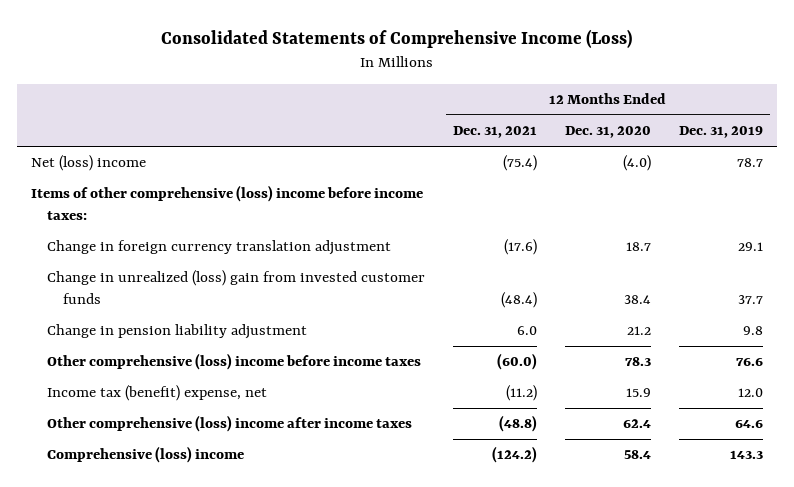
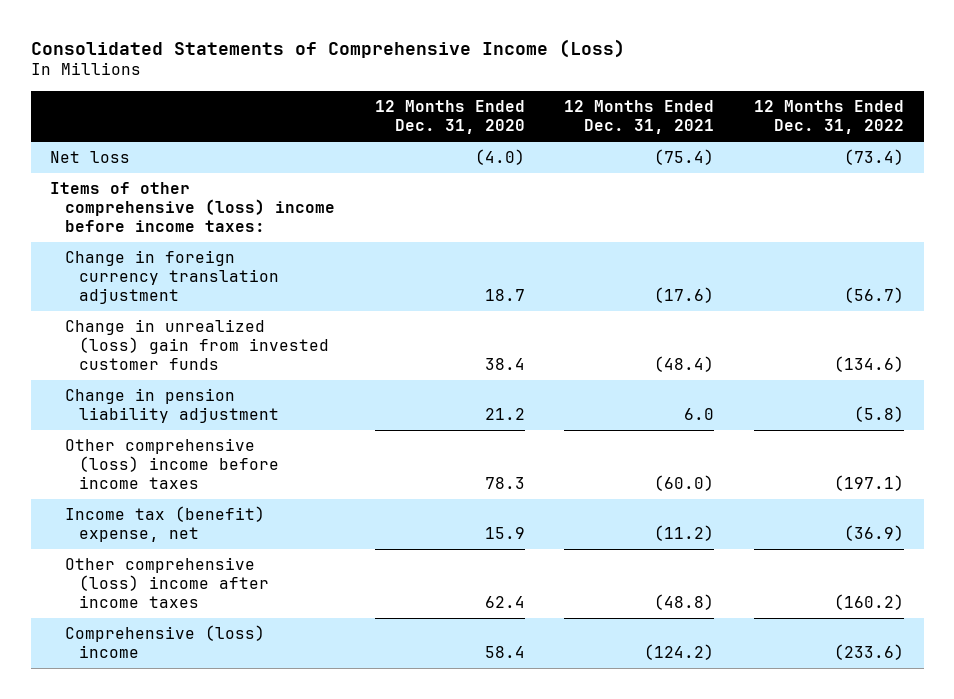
[679,126,764,139] Dec. 31, 2019 -> none
none -> [753,99,904,134] 12 Months Ended Dec. 31, 2022
[30,155,146,172] Net (loss) income -> [50,151,131,164] Net loss

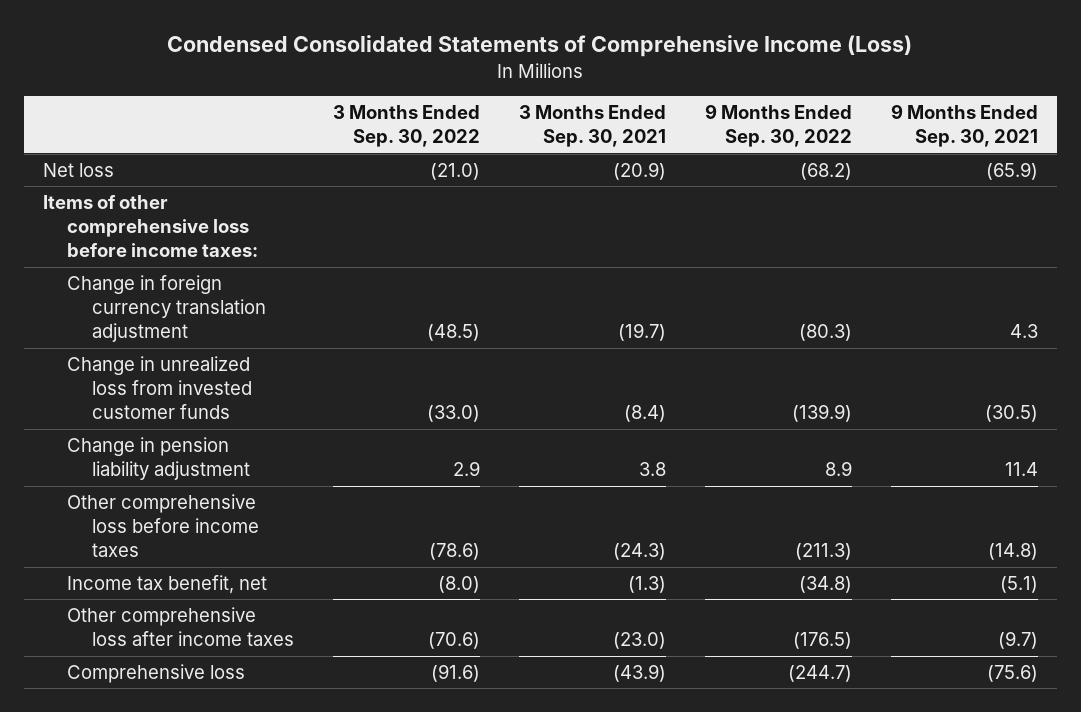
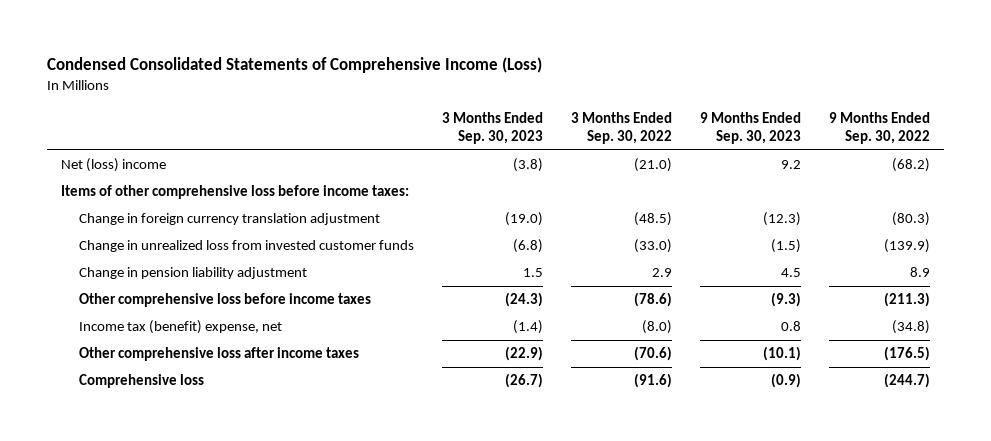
[518,105,666,148] 3 Months Ended Sep. 30, 2021 -> none
[890,104,1038,148] 9 Months Ended Sep. 30, 2021 -> none
none -> [441,111,543,145] 3 Months Ended Sep. 30, 2023
none -> [700,111,802,145] 9 Months Ended Sep. 30, 2023
[43,163,115,178] Net loss -> [60,158,166,173] Net (loss) income
[67,575,268,595] Income tax benefit, net -> [78,320,282,335] Income tax (benefit) expense, net

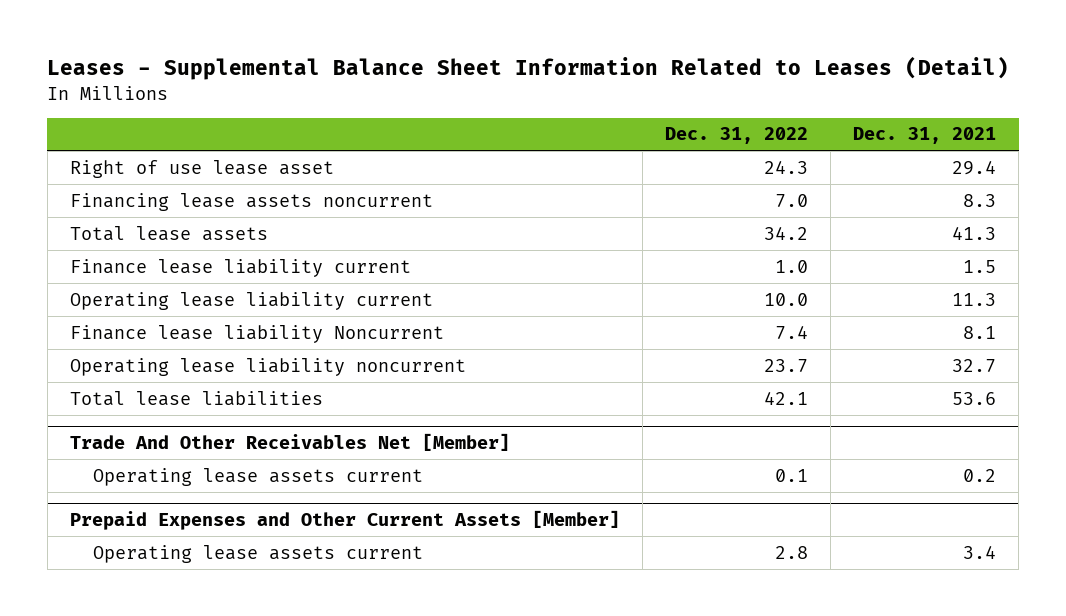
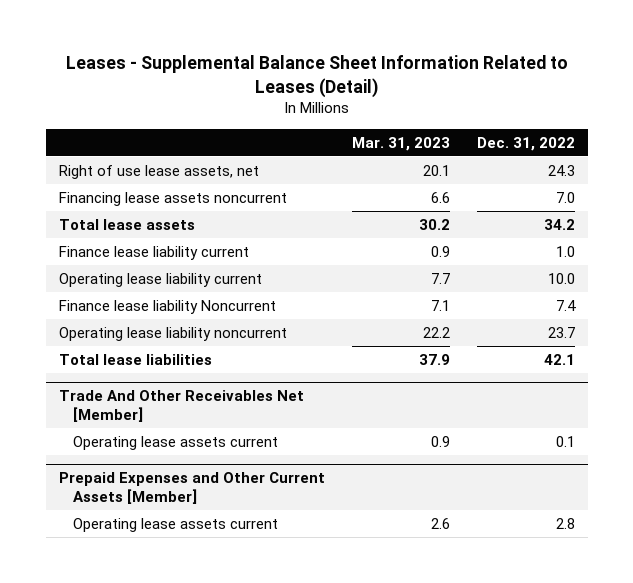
[853,127,997,145] Dec. 31, 2021 -> none
none -> [351,136,450,151] Mar. 31, 2023
[70,159,335,178] Right of use lease asset -> [58,165,259,180] Right of use lease assets, net

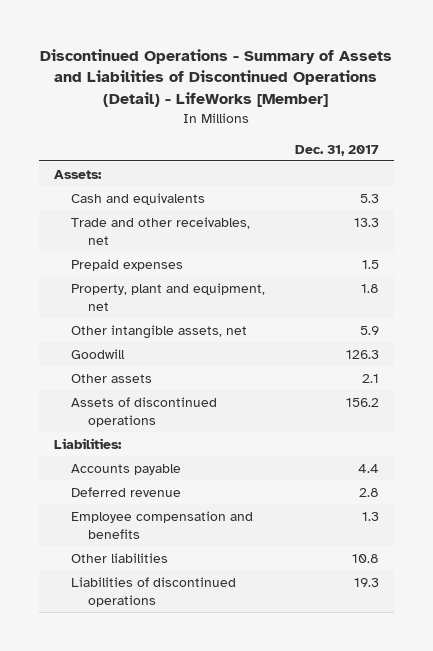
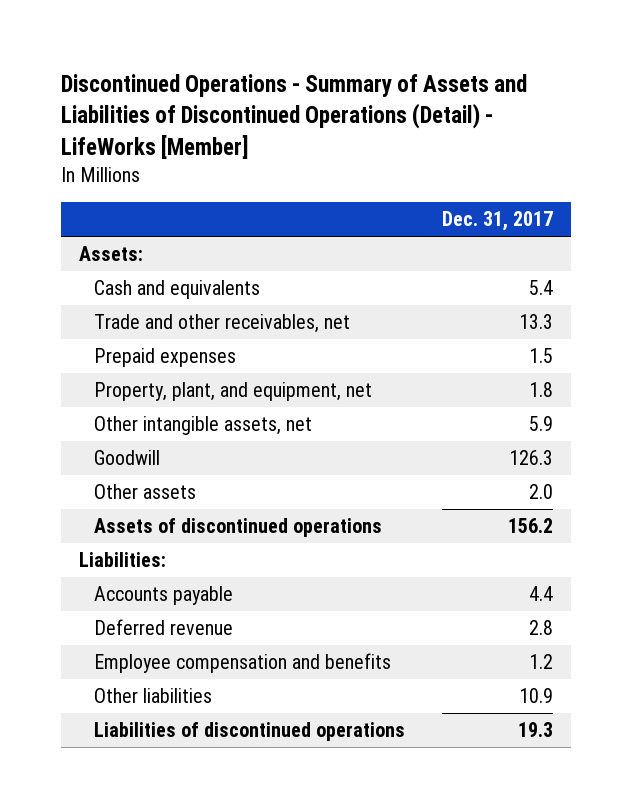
[359,193,379,203] 5.3 -> [528,280,553,296] 5.4
[70,282,265,311] Property, plant and equipment, net -> [93,382,372,402] Property, plant, and equipment, net
[361,373,379,383] 2.1 -> [528,484,553,500] 2.0
[361,511,379,521] 1.3 -> [528,654,553,670] 1.2
[351,553,379,563] 10.8 -> [518,688,553,704] 10.9

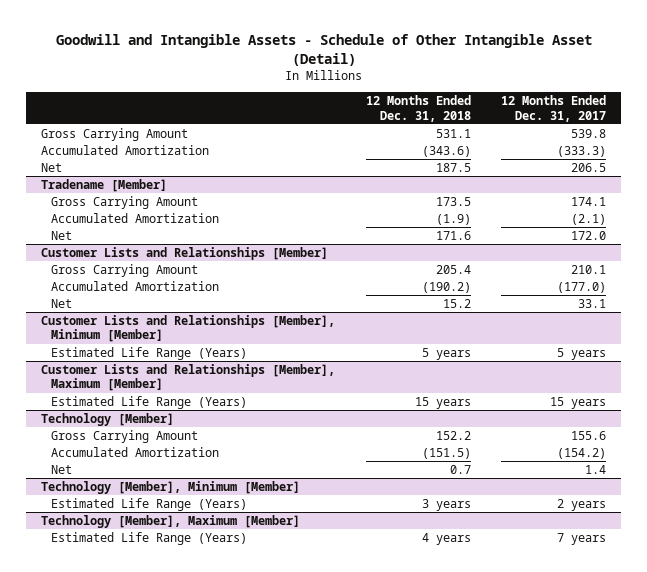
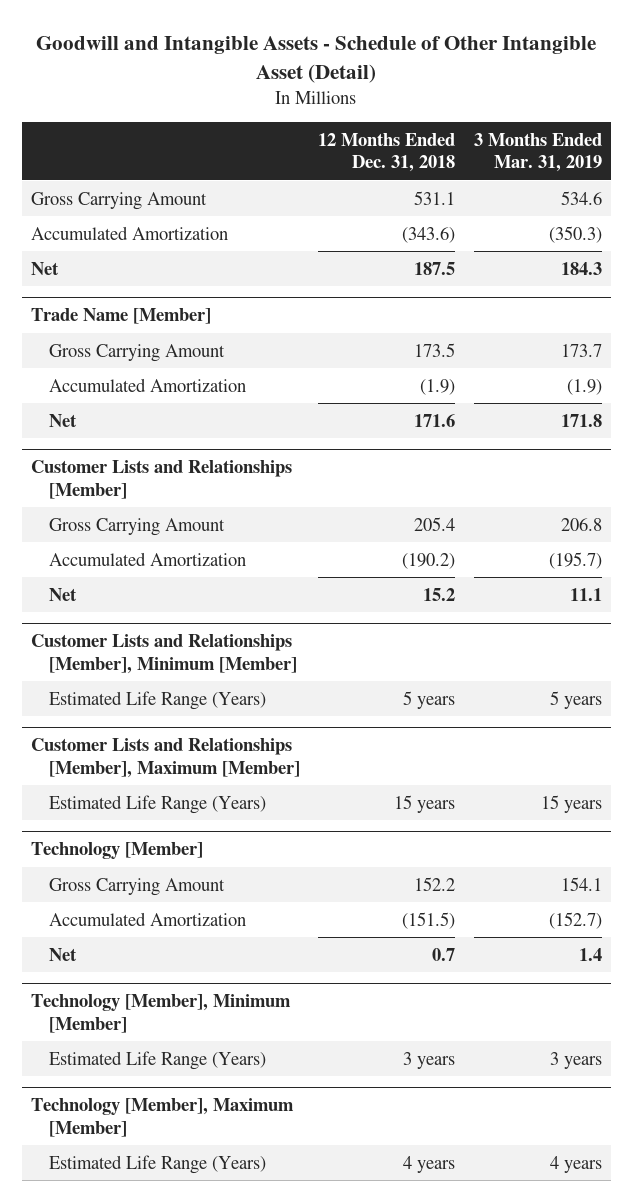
[501,95,607,122] 12 Months Ended Dec. 31, 2017 -> none
none -> [473,132,602,173] 3 Months Ended Mar. 31, 2019
[41,179,168,193] Tradename [Member] -> [31,308,212,325] Trade Name [Member]

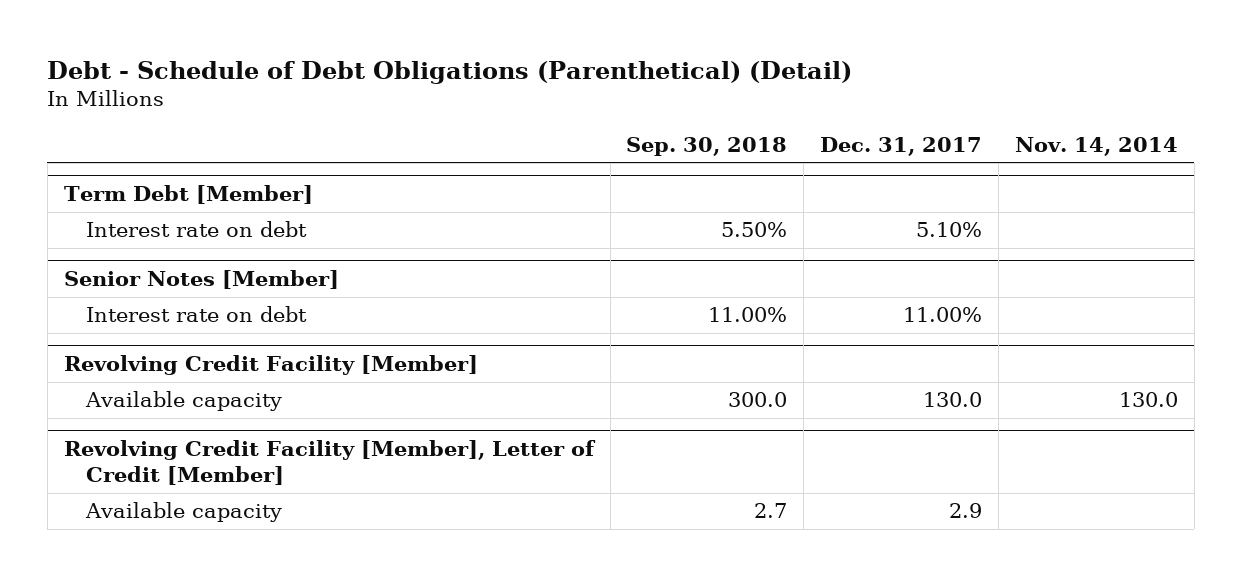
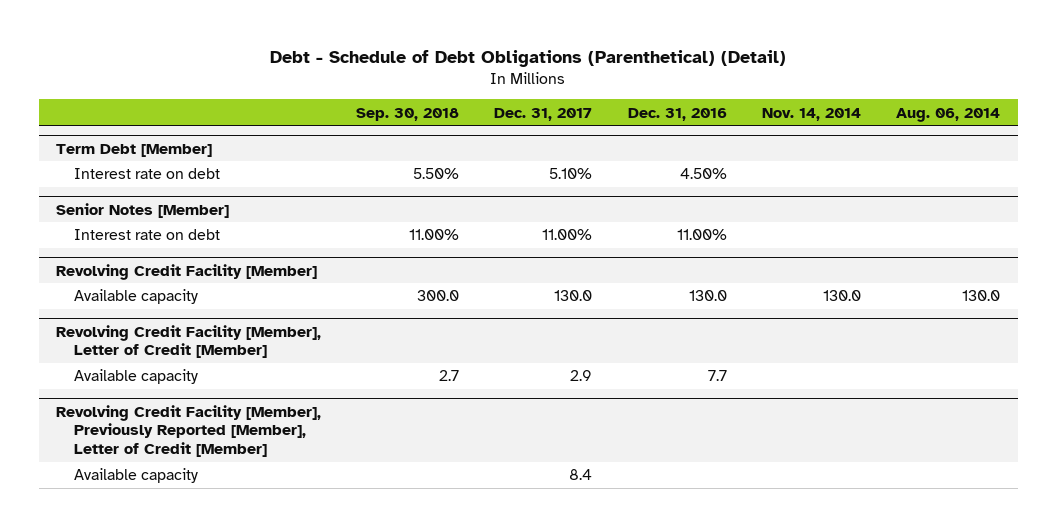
none -> [627,107,727,121] Dec. 31, 2016
none -> [896,107,1001,122] Aug. 06, 2014
none -> [56,404,322,458] Revolving Credit Facility [Member], Previously Reported [Member], Letter of Credit [Member]
none -> [74,468,199,484] Available capacity

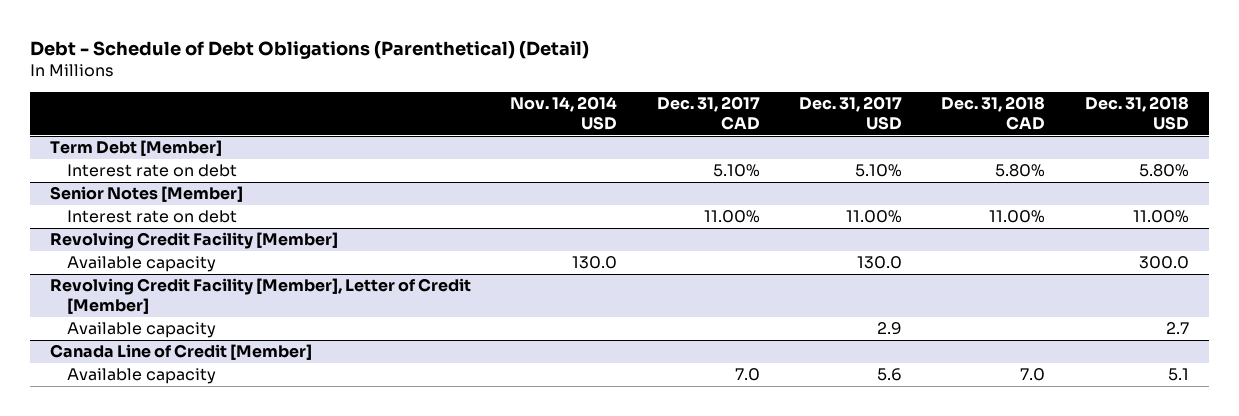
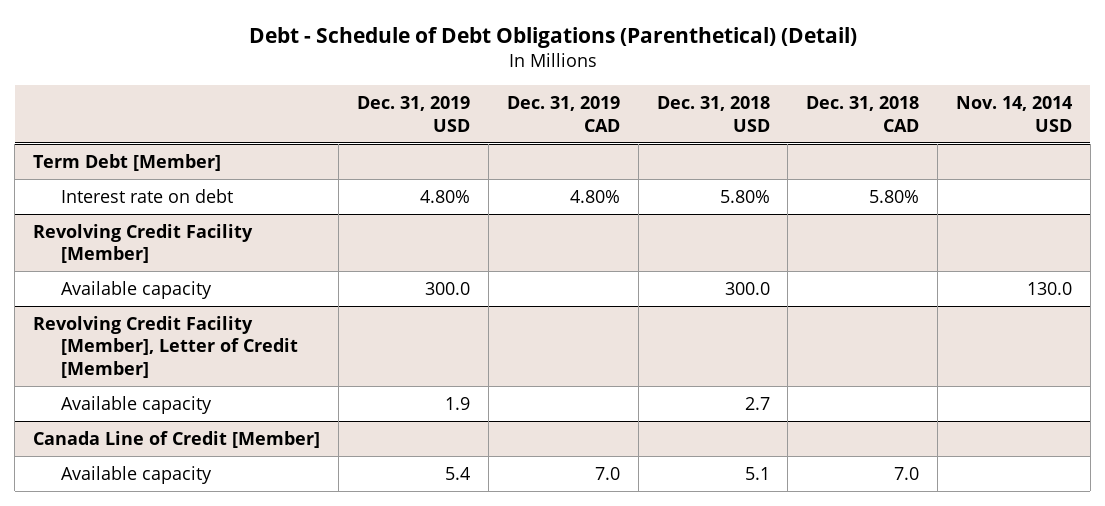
[656,96,760,130] Dec. 31, 2017 CAD -> none
[799,96,903,130] Dec. 31, 2017 USD -> none
none -> [356,96,470,132] Dec. 31, 2019 USD
none -> [506,96,620,132] Dec. 31, 2019 CAD
[49,186,243,203] Senior Notes [Member] -> none
[67,210,238,224] Interest rate on debt -> none

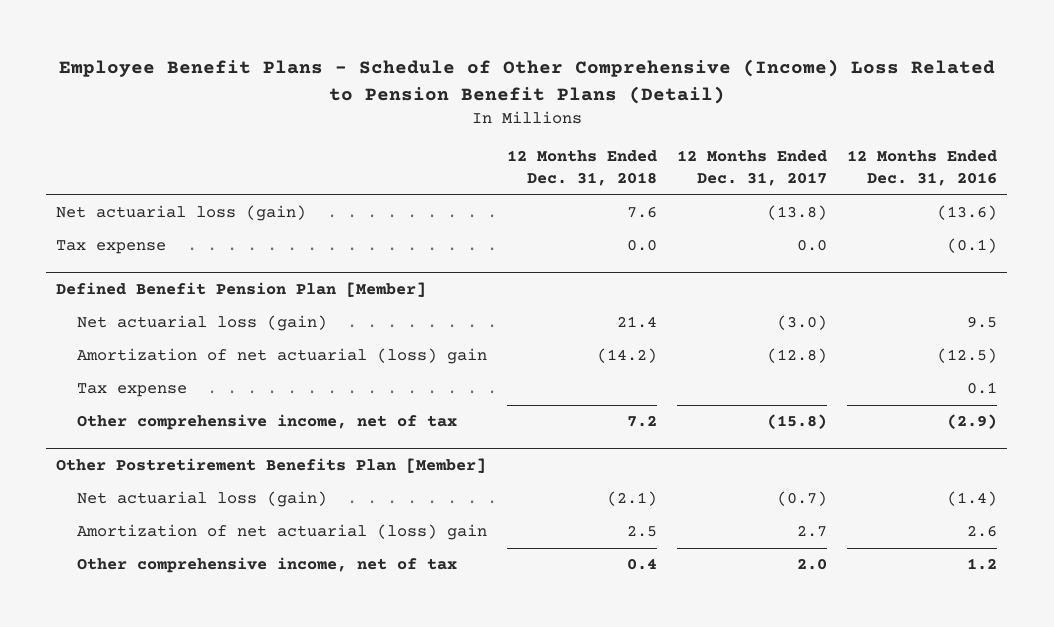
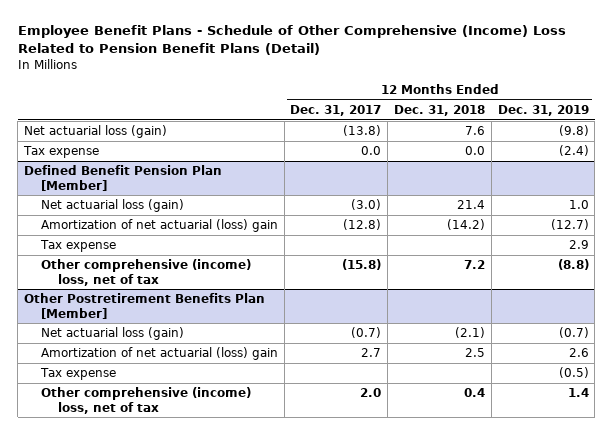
[847,150,998,187] 12 Months Ended Dec. 31, 2016 -> none
none -> [497,105,589,117] Dec. 31, 2019
[76,414,457,431] Other comprehensive income, net of tax -> [40,259,251,286] Other comprehensive (income) loss, net of tax
none -> [39,368,116,381] Tax expense
[76,557,457,574] Other comprehensive income, net of tax -> [40,387,251,414] Other comprehensive (income) loss, net of tax

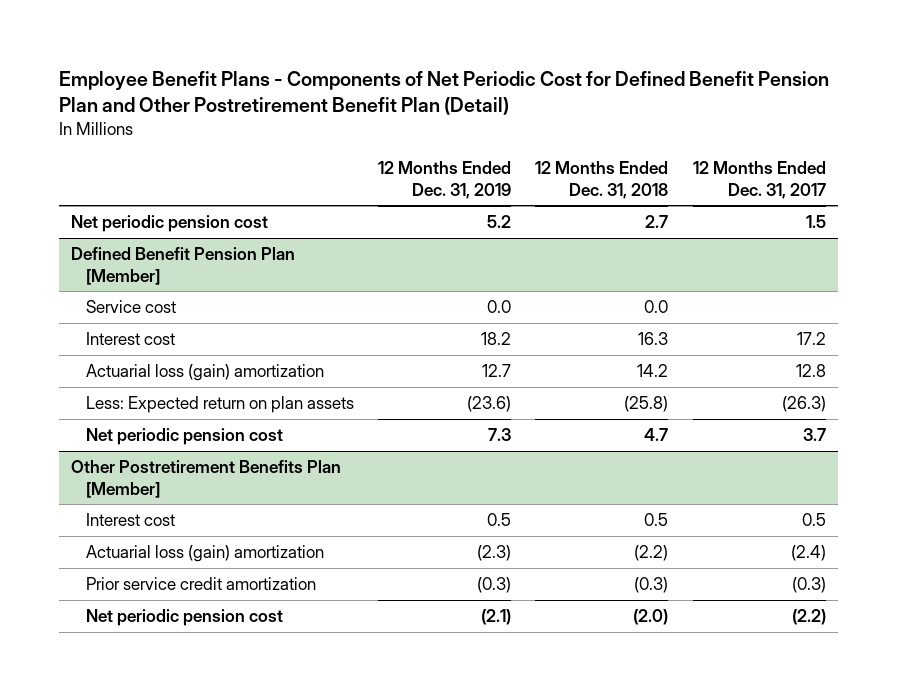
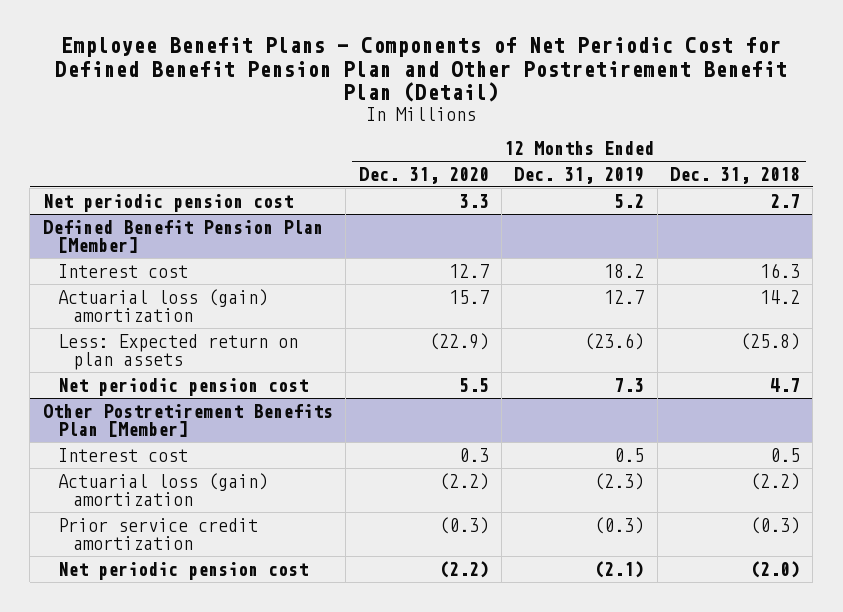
[692,161,826,199] 12 Months Ended Dec. 31, 2017 -> none
none -> [358,167,489,185] Dec. 31, 2020
[86,300,177,314] Service cost -> none

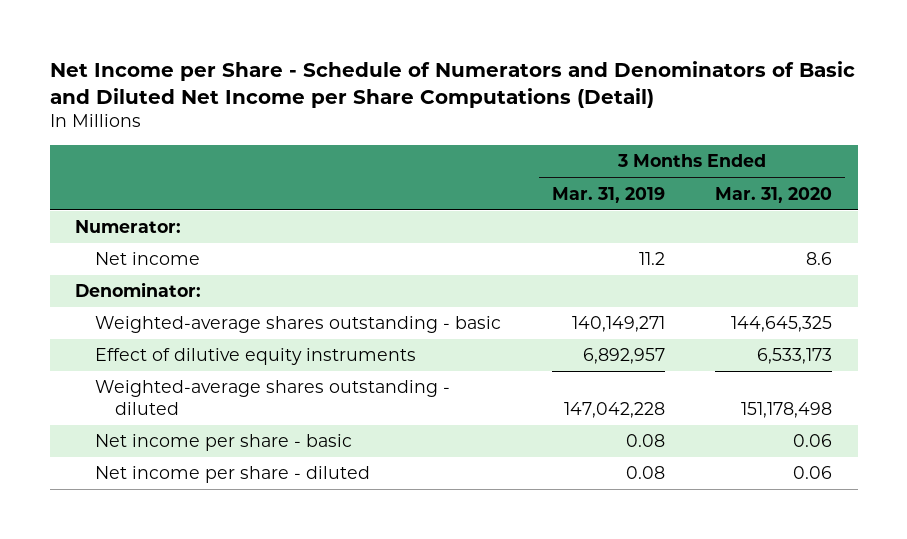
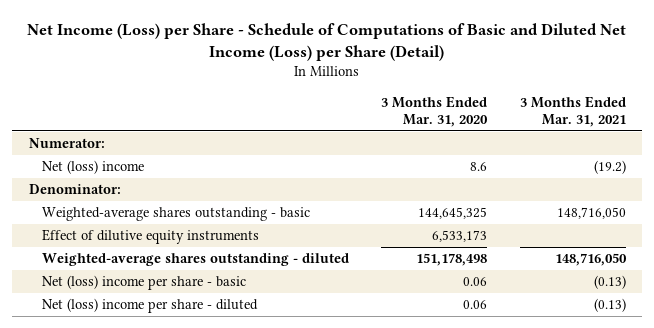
[49,60,855,108] Net Income per Share - Schedule of Numerators and Denominators of Basic and Diluted Net Income per Share Computations (Detail) -> [27,22,627,61] Net Income (Loss) per Share - Schedule of Computations of Basic and Diluted Net Income (Loss) per Share (Detail)
[551,186,665,203] Mar. 31, 2019 -> none
none -> [519,95,626,128] 3 Months Ended Mar. 31, 2021
[94,252,200,266] Net income -> [42,160,145,175] Net (loss) income
[94,434,352,452] Net income per share - basic -> [42,275,247,291] Net (loss) income per share - basic
[94,466,370,484] Net income per share - diluted -> [42,298,259,314] Net (loss) income per share - diluted

